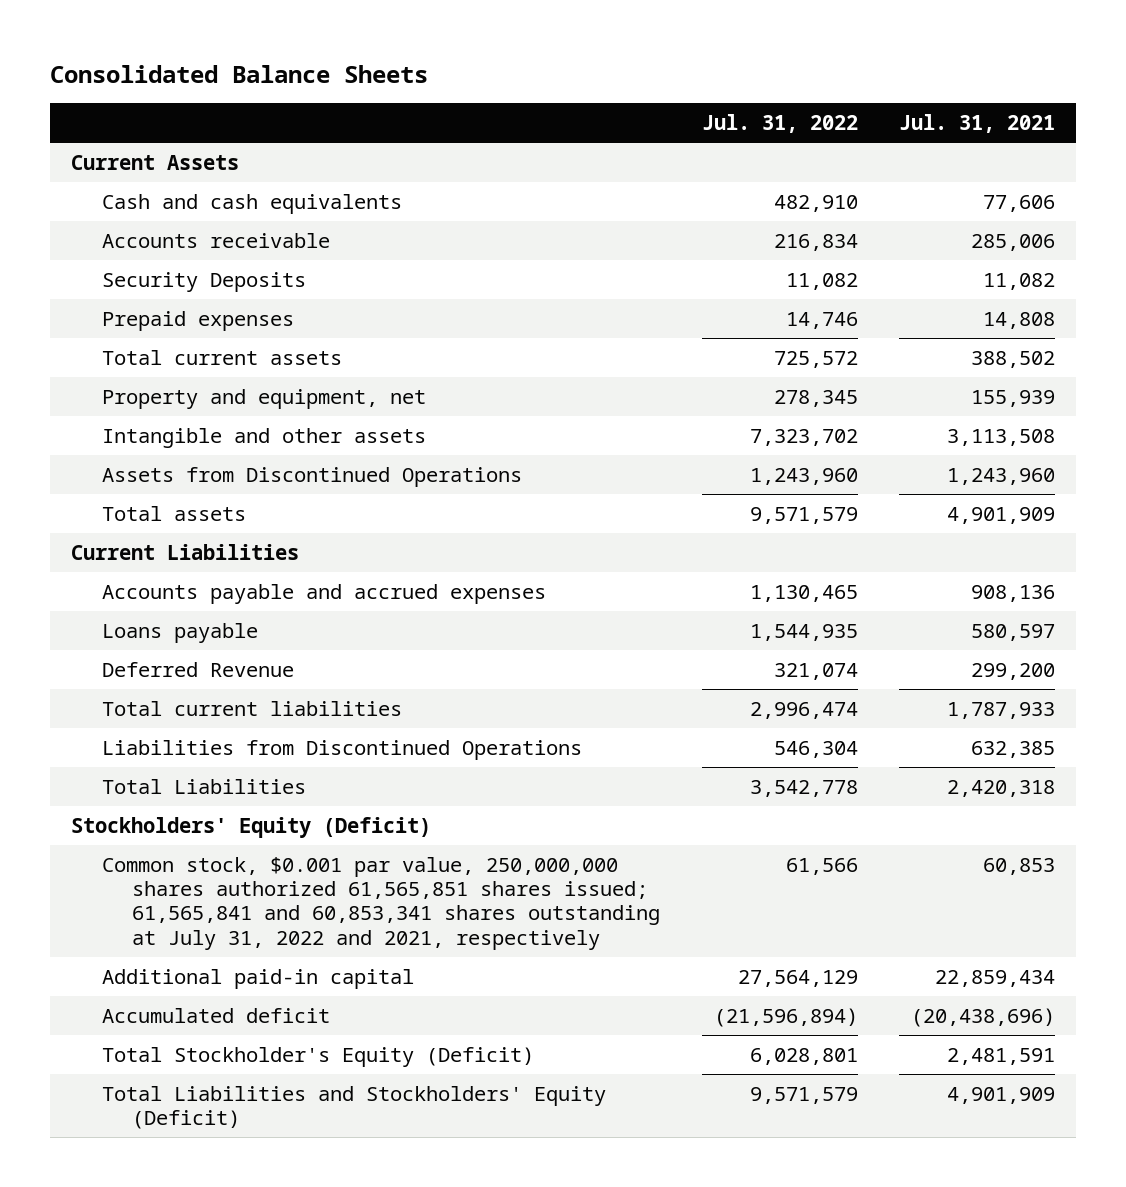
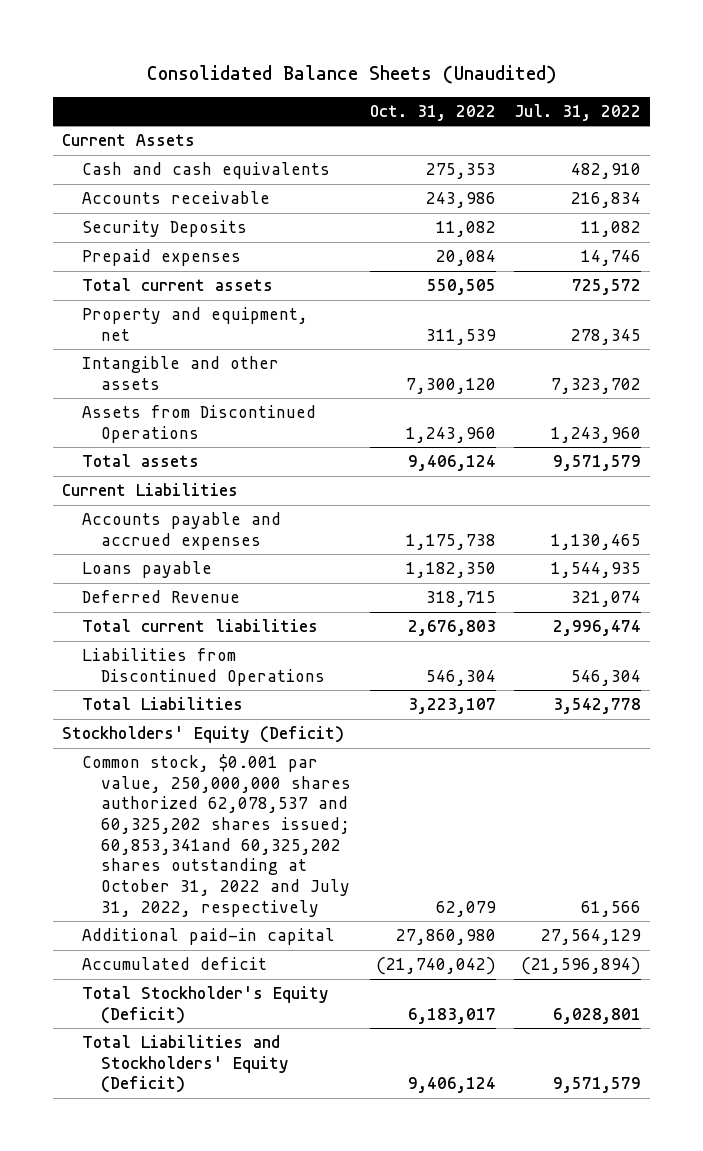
[50,64,429,83] Consolidated Balance Sheets -> [146,64,557,84] Consolidated Balance Sheets (Unaudited)
[898,114,1055,134] Jul. 31, 2021 -> none
none -> [369,104,496,121] Oct. 31, 2022
[101,856,661,950] Common stock, $0.001 par value, 250,000,000 shares authorized 61,565,851 shares issued; 61,565,841 and 60,853,341 shares outstanding at July 31, 2022 and 2021, respectively -> [81,754,352,917] Common stock, $0.001 par value, 250,000,000 shares authorized 62,078,537 and 60,325,202 shares issued; 60,853,341and 60,325,202 shares outstanding at October 31, 2022 and July 31, 2022, respectively

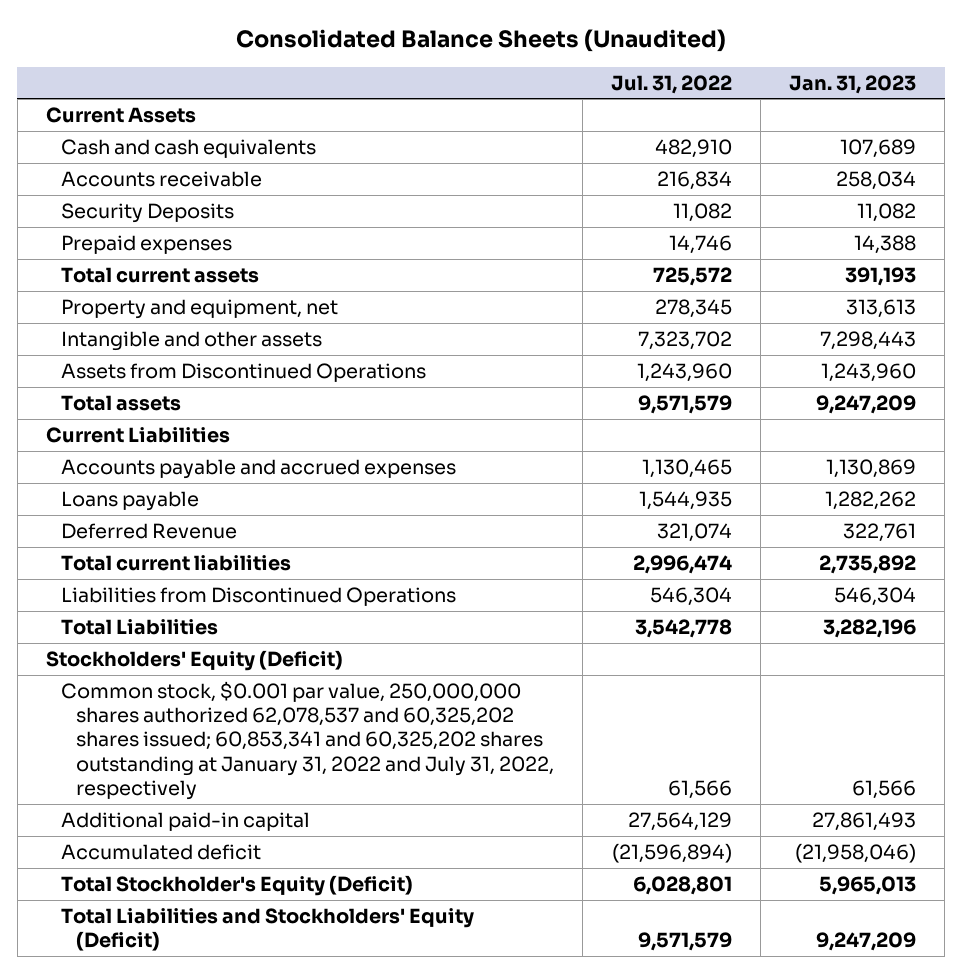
[369,104,496,121] Oct. 31, 2022 -> none
none -> [789,74,917,94] Jan. 31, 2023
[81,754,352,917] Common stock, $0.001 par value, 250,000,000 shares authorized 62,078,537 and 60,325,202 shares issued; 60,853,341and 60,325,202 shares outstanding at October 31, 2022 and July 31, 2022, respectively -> [60,680,555,800] Common stock, $0.001 par value, 250,000,000 shares authorized 62,078,537 and 60,325,202 shares issued; 60,853,341 and 60,325,202 shares outstanding at January 31, 2022 and July 31, 2022, respectively

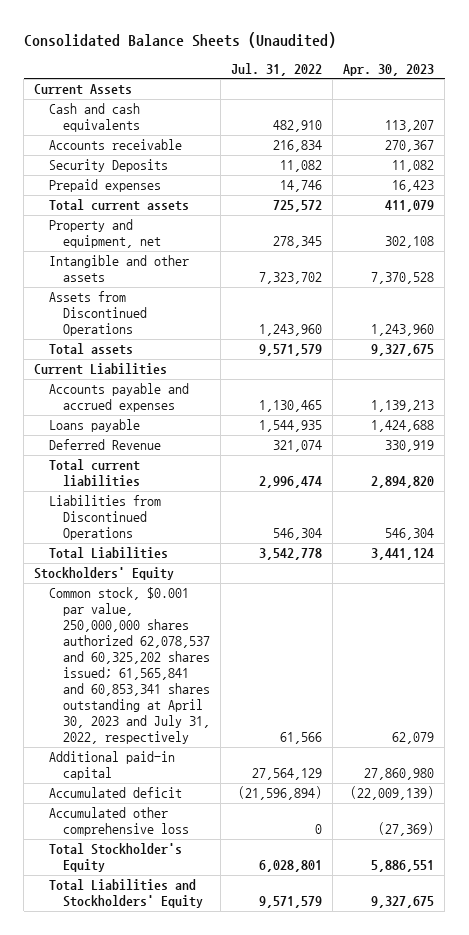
[789,74,917,94] Jan. 31, 2023 -> none
none -> [343,63,435,76] Apr. 30, 2023
[45,649,343,671] Stockholders' Equity (Deficit) -> [34,567,175,581] Stockholders' Equity
[60,680,555,800] Common stock, $0.001 par value, 250,000,000 shares authorized 62,078,537 and 60,325,202 shares issued; 60,853,341 and 60,325,202 shares outstanding at January 31, 2022 and July 31, 2022, respectively -> [48,587,210,745] Common stock, $0.001 par value, 250,000,000 shares authorized 62,078,537 and 60,325,202 shares issued; 61,565,841 and 60,853,341 shares outstanding at April 30, 2023 and July 31, 2022, respectively
none -> [48,807,189,837] Accumulated other comprehensive loss
[60,874,413,896] Total Stockholder's Equity (Deficit) -> [48,843,182,873] Total Stockholder's Equity
[60,907,474,952] Total Liabilities and Stockholders' Equity (Deficit) -> [48,879,203,909] Total Liabilities and Stockholders' Equity

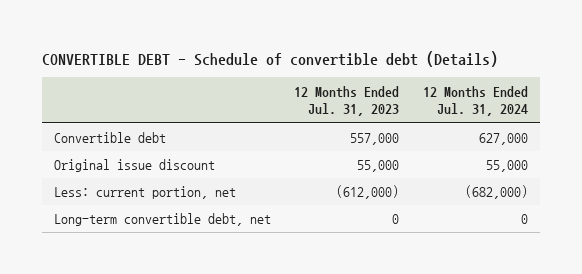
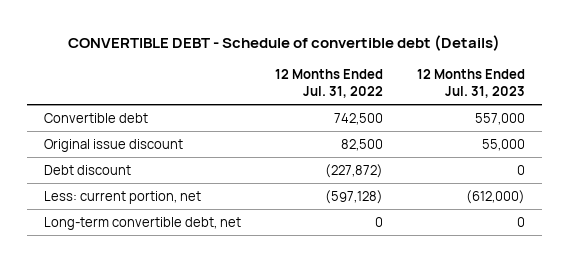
[422,85,528,117] 12 Months Ended Jul. 31, 2024 -> none
none -> [274,68,383,98] 12 Months Ended Jul. 31, 2022
none -> [44,165,132,176] Debt discount

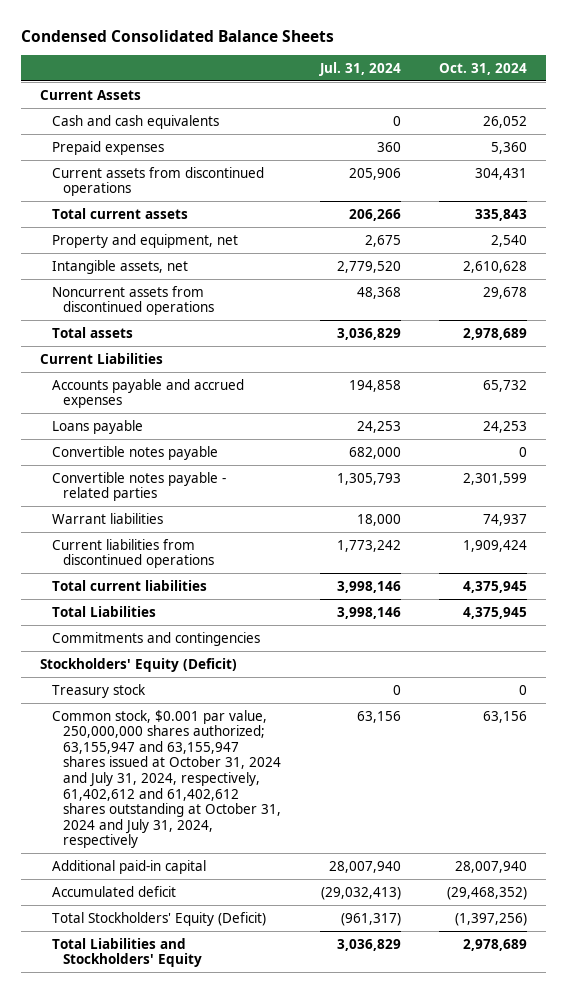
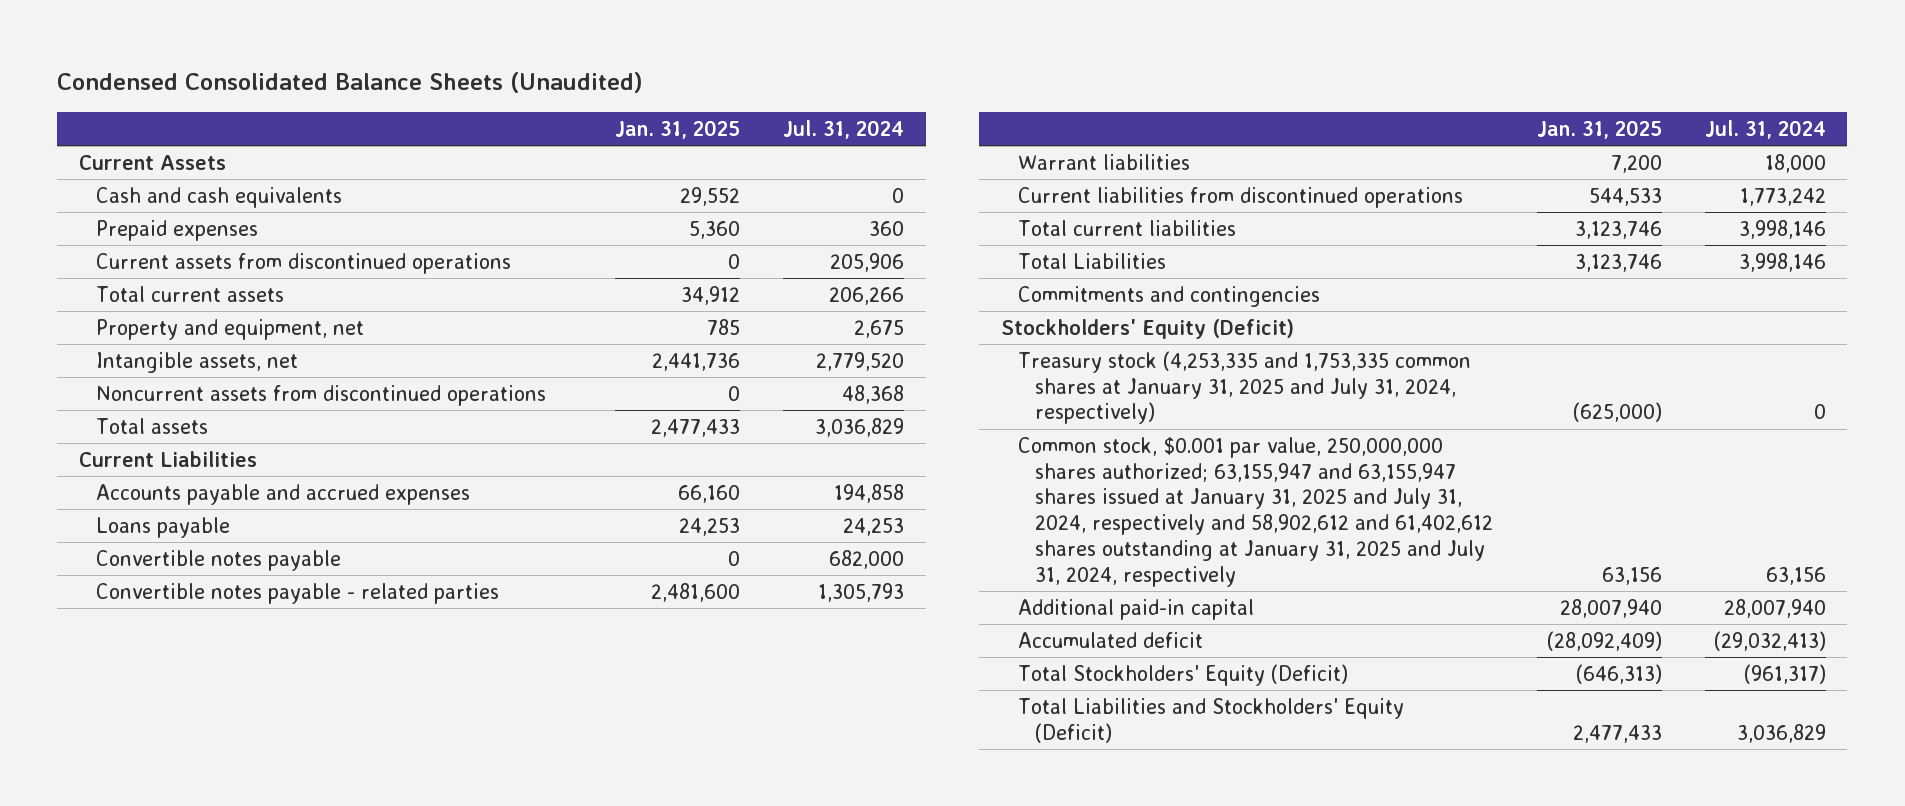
[21,29,335,42] Condensed Consolidated Balance Sheets -> [57,72,644,94] Condensed Consolidated Balance Sheets (Unaudited)
[439,62,528,75] Oct. 31, 2024 -> none
none -> [614,119,740,139] Jan. 31, 2025
[51,683,146,698] Treasury stock -> [1018,350,1472,425] Treasury stock (4,253,335 and 1,753,335 common shares at January 31, 2025 and July 31, 2024, respectively)
[51,709,282,849] Common stock, $0.001 par value, 250,000,000 shares authorized; 63,155,947 and 63,155,947 shares issued at October 31, 2024 and July 31, 2024, respectively, 61,402,612 and 61,402,612 shares outstanding at October 31, 2024 and July 31, 2024, respectively -> [1018,436,1494,587] Common stock, $0.001 par value, 250,000,000 shares authorized; 63,155,947 and 63,155,947 shares issued at January 31, 2025 and July 31, 2024, respectively and 58,902,612 and 61,402,612 shares outstanding at January 31, 2025 and July 31, 2024, respectively
[51,937,203,968] Total Liabilities and Stockholders' Equity -> [1018,697,1405,743] Total Liabilities and Stockholders' Equity (Deficit)

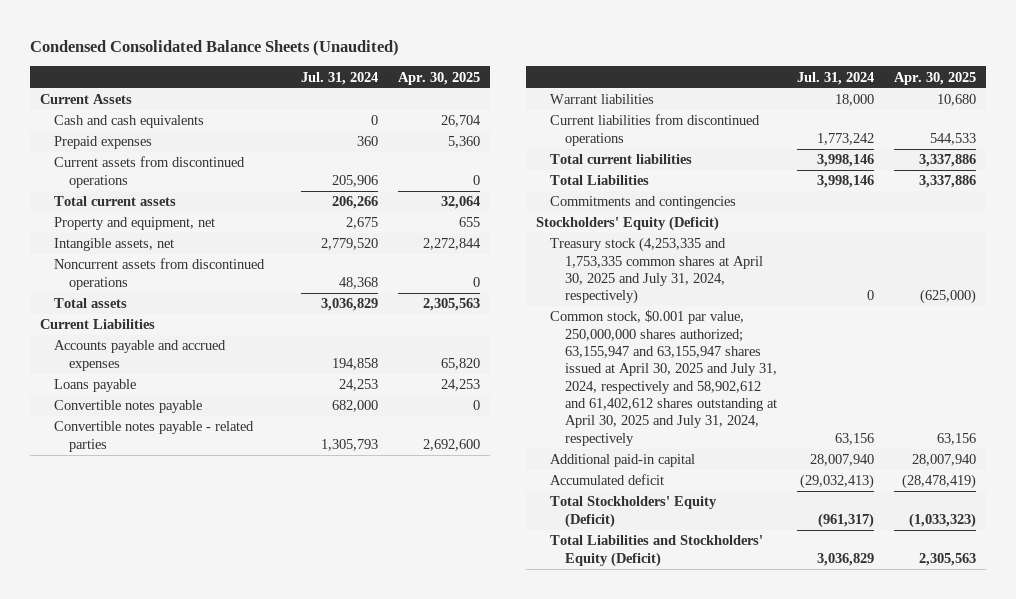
[614,119,740,139] Jan. 31, 2025 -> none
none -> [398,71,481,85] Apr. 30, 2025
[1018,350,1472,425] Treasury stock (4,253,335 and 1,753,335 common shares at January 31, 2025 and July 31, 2024, respectively) -> [550,237,763,305] Treasury stock (4,253,335 and 1,753,335 common shares at April 30, 2025 and July 31, 2024, respectively)
[1018,436,1494,587] Common stock, $0.001 par value, 250,000,000 shares authorized; 63,155,947 and 63,155,947 shares issued at January 31, 2025 and July 31, 2024, respectively and 58,902,612 and 61,402,612 shares outstanding at January 31, 2025 and July 31, 2024, respectively -> [550,310,777,446] Common stock, $0.001 par value, 250,000,000 shares authorized; 63,155,947 and 63,155,947 shares issued at April 30, 2025 and July 31, 2024, respectively and 58,902,612 and 61,402,612 shares outstanding at April 30, 2025 and July 31, 2024, respectively

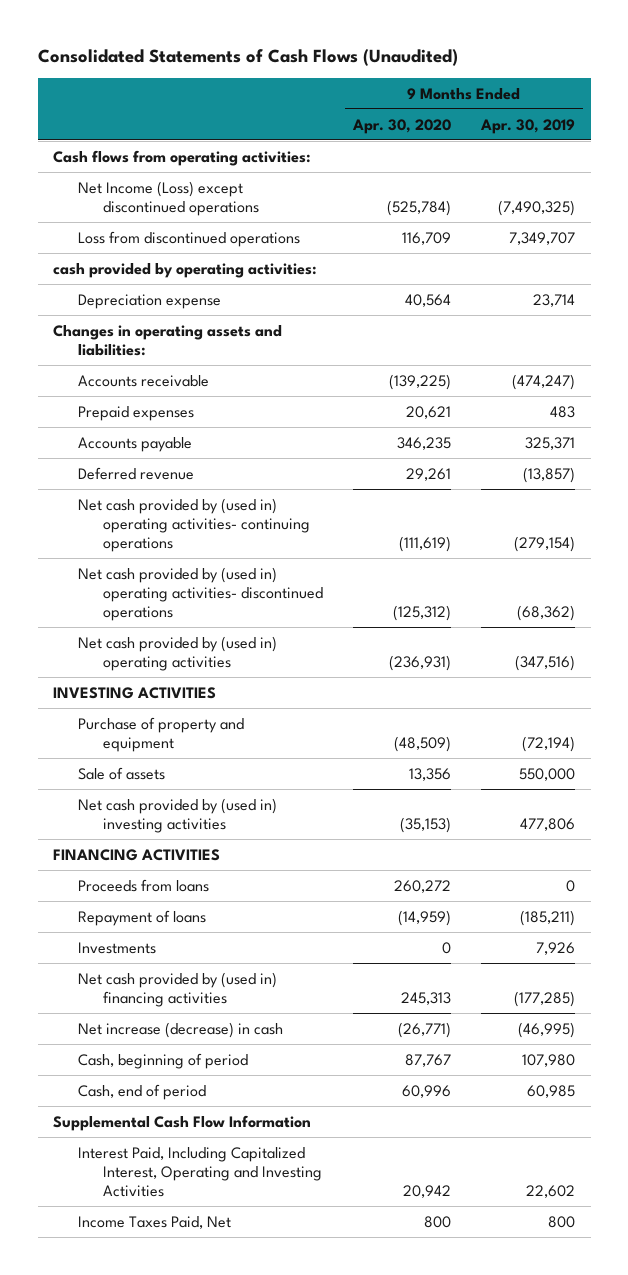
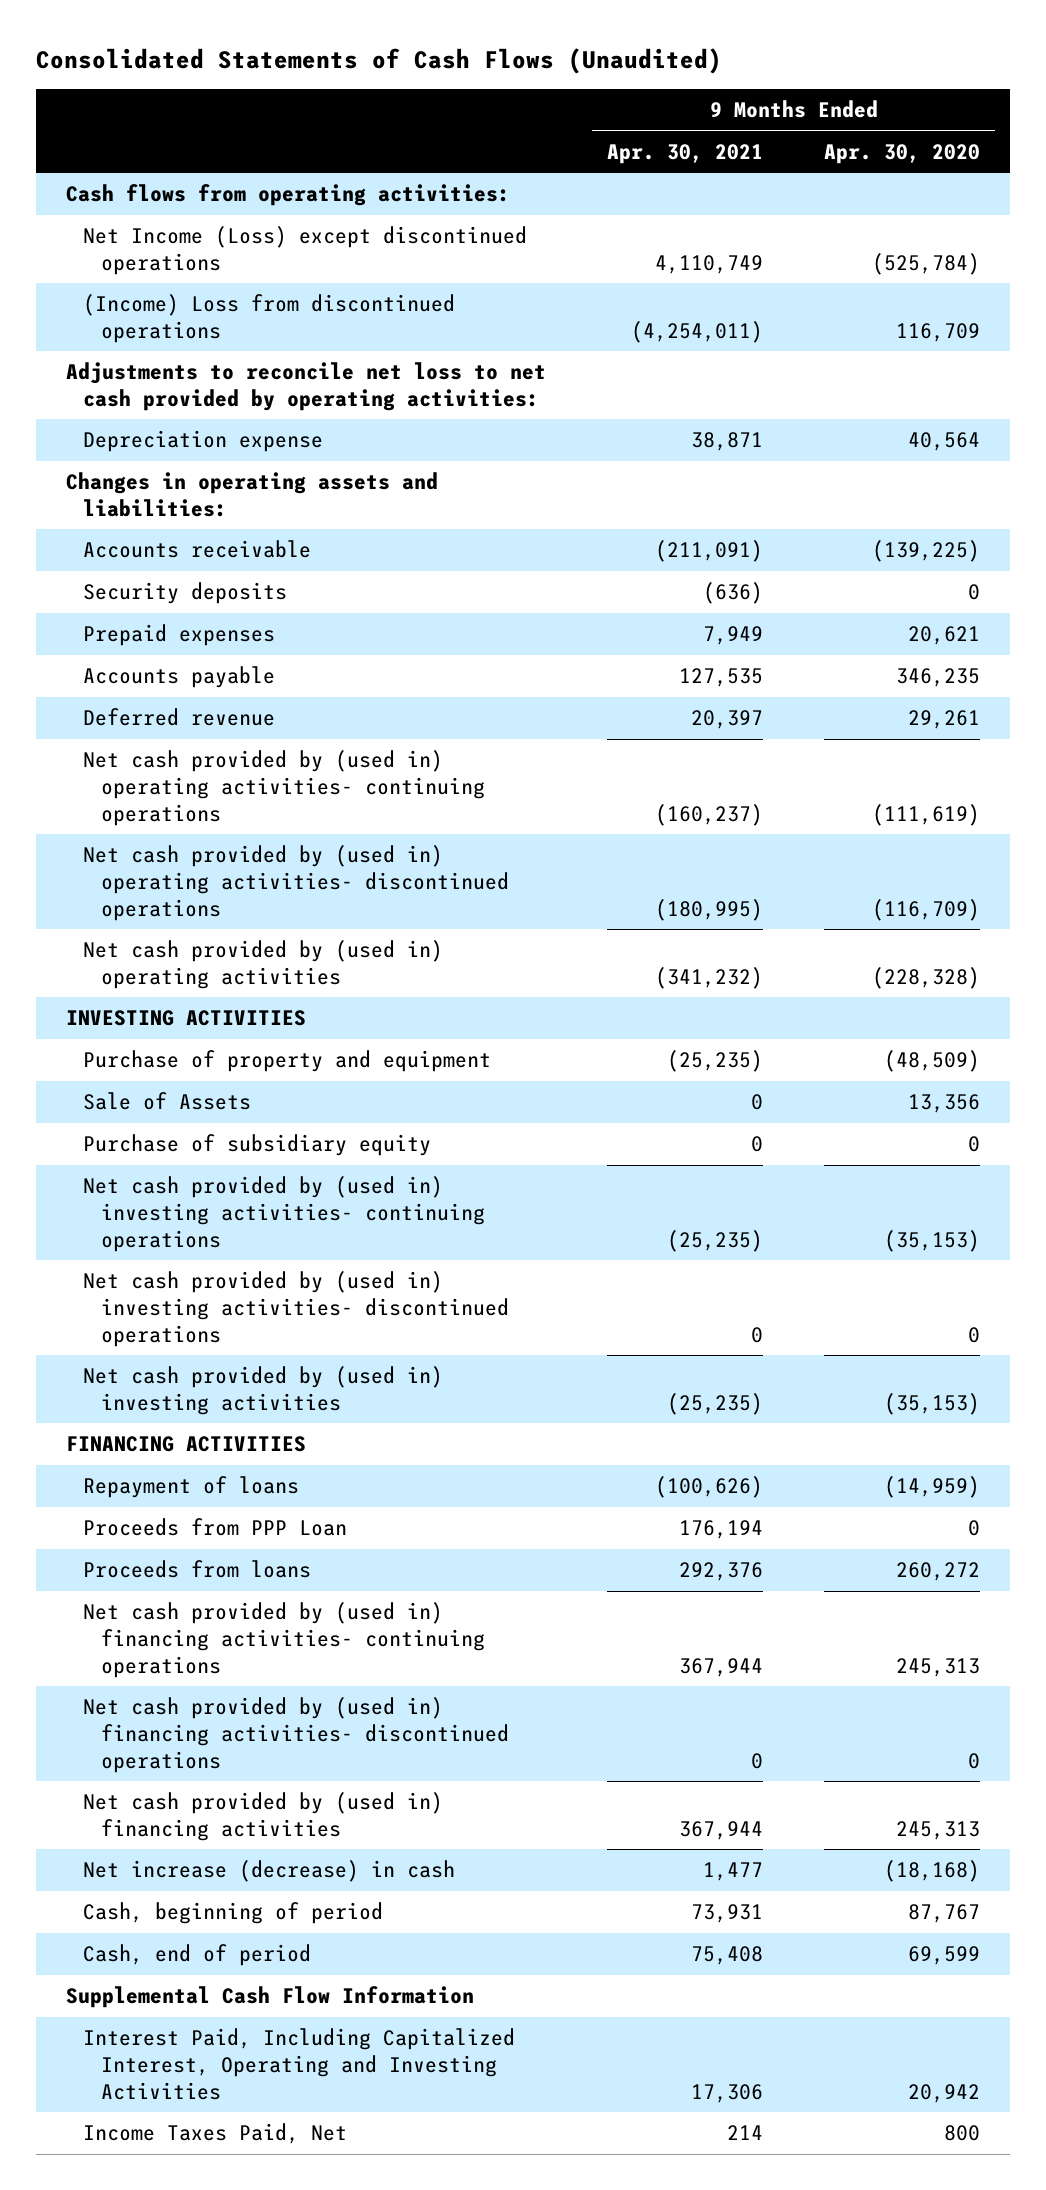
[480,118,576,134] Apr. 30, 2019 -> none
none -> [607,143,764,164] Apr. 30, 2021
[77,230,300,247] Loss from discontinued operations -> [83,294,456,343] (Income) Loss from discontinued operations
[52,262,317,278] cash provided by operating activities: -> [66,362,547,411] Adjustments to reconcile net loss to net cash provided by operating activities:
none -> [83,582,288,605] Security deposits
[392,604,451,621] (125,312) -> [871,898,980,921] (116,709)
[388,654,451,671] (236,931) -> [871,966,980,989] (228,328)
[77,766,165,780] Sale of assets -> [83,1092,252,1111] Sale of Assets
none -> [83,1134,432,1157] Purchase of subsidiary equity
none -> [83,1176,485,1252] Net cash provided by (used in) investing activities- continuing operations
none -> [83,1271,509,1347] Net cash provided by (used in) investing activities- discontinued operations
[77,941,156,954] Investments -> none
none -> [83,1518,348,1537] Proceeds from PPP Loan
[77,878,209,892] Proceeds from loans -> [83,1560,312,1579] Proceeds from loans
none -> [83,1602,485,1678] Net cash provided by (used in) financing activities- continuing operations
none -> [83,1697,509,1773] Net cash provided by (used in) financing activities- discontinued operations
[397,1021,451,1038] (26,771) -> [883,1860,980,1883] (18,168)
[401,1084,451,1098] 60,996 -> [907,1946,980,1966] 69,599

